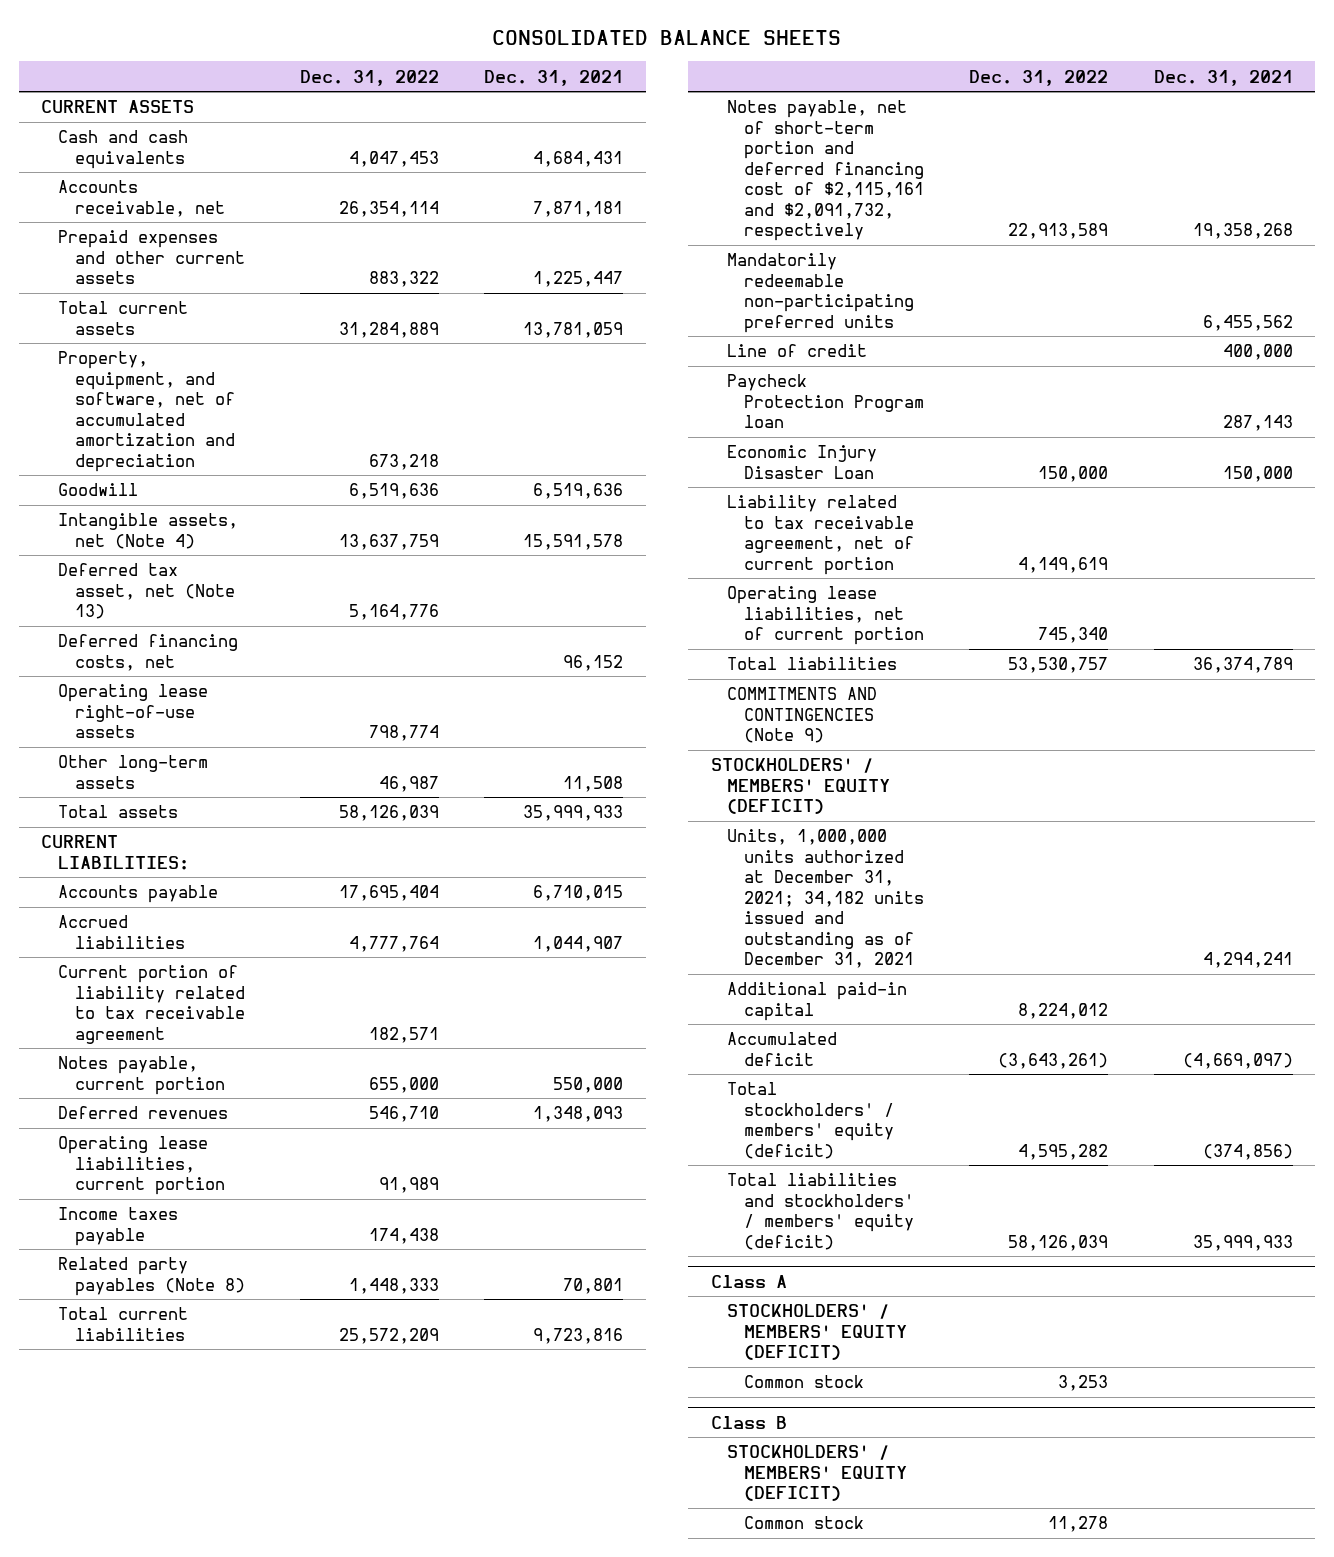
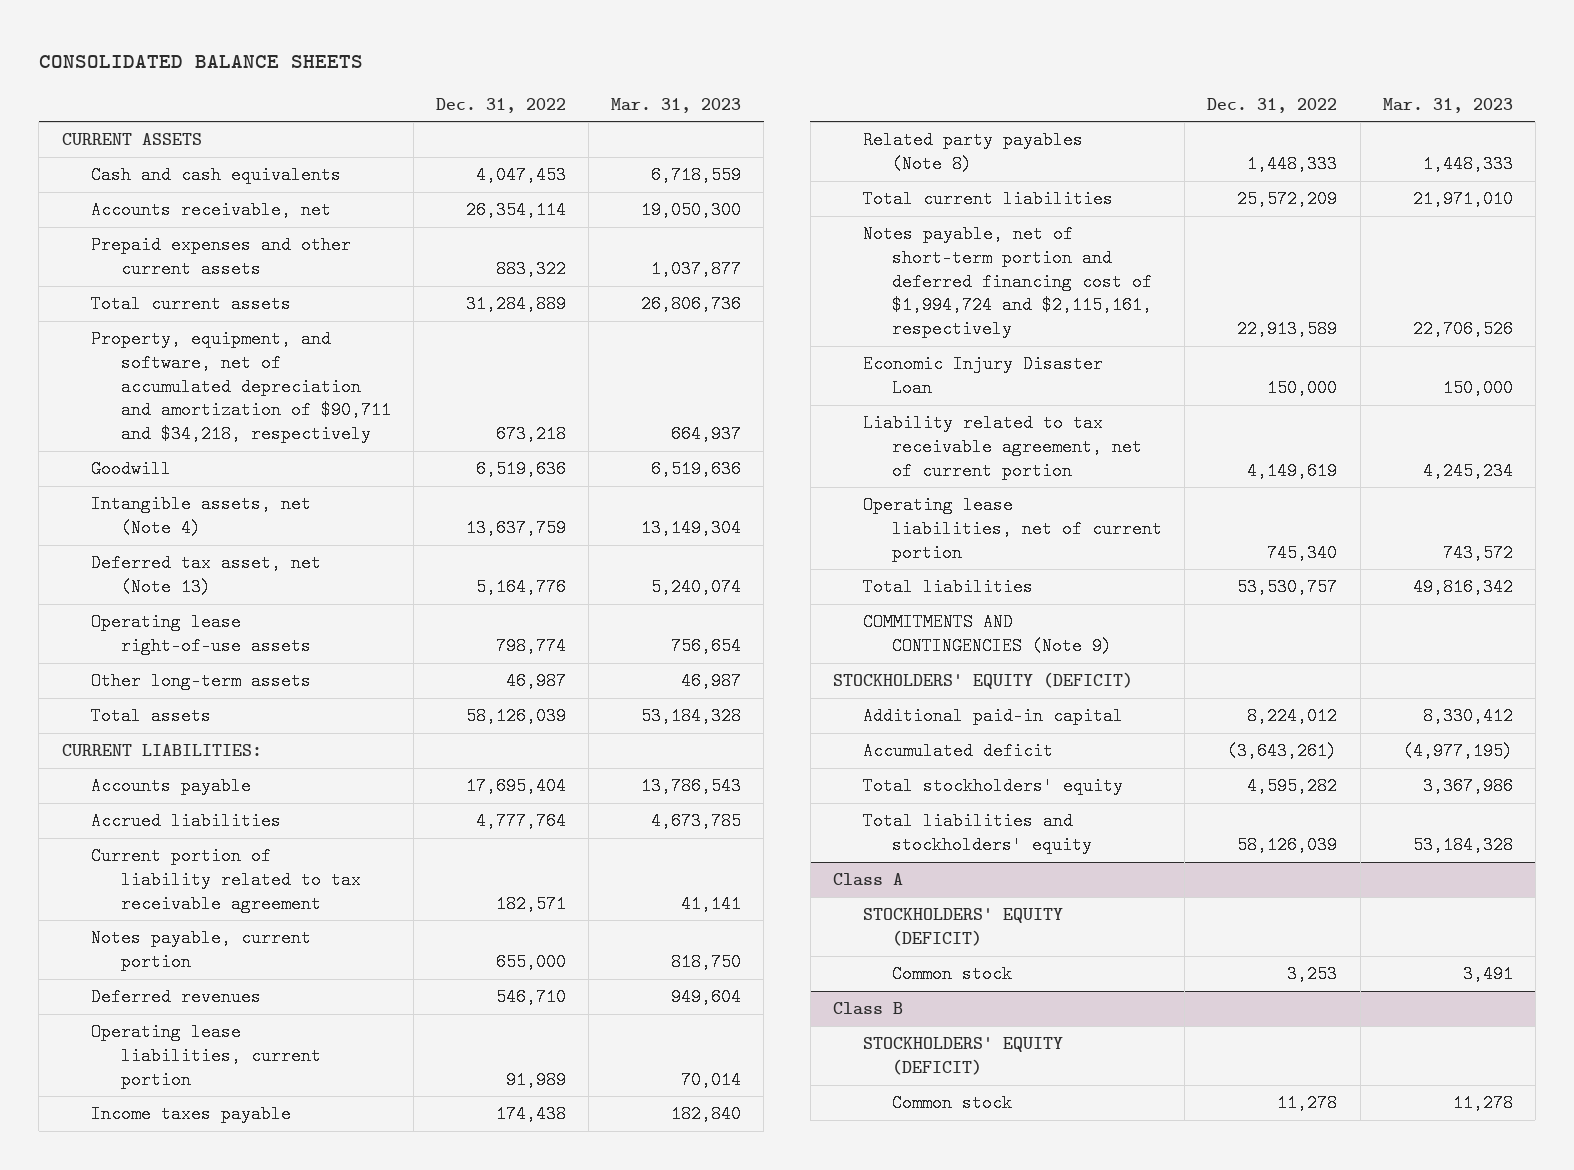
[484,69,624,86] Dec. 31, 2021 -> none
none -> [611,97,742,113] Mar. 31, 2023
[58,351,235,472] Property, equipment, and software, net of accumulated amortization and depreciation -> [91,330,391,444] Property, equipment, and software, net of accumulated depreciation and amortization of $90,711 and $34,218, respectively
[58,634,239,671] Deferred financing costs, net -> none
[727,253,915,333] Mandatorily redeemable non-participating preferred units -> none
[727,344,868,358] Line of credit -> none
[727,374,925,429] Paycheck Protection Program loan -> none
[727,100,925,242] Notes payable, net of short-term portion and deferred financing cost of $2,115,161 and $2,091,732, respectively -> [862,225,1153,339] Notes payable, net of short-term portion and deferred financing cost of $1,994,724 and $2,115,161, respectively
[727,829,925,969] Units, 1,000,000 units authorized at December 31, 2021; 34,182 units issued and outstanding as of December 31, 2021 -> none
[710,758,891,815] STOCKHOLDERS' / MEMBERS' EQUITY (DEFICIT) -> [832,672,1133,690] STOCKHOLDERS' EQUITY (DEFICIT)
[727,1082,895,1159] Total stockholders' / members' equity (deficit) -> [862,777,1123,796] Total stockholders' equity
[727,1173,915,1250] Total liabilities and stockholders' / members' equity (deficit) -> [862,812,1093,854] Total liabilities and stockholders' equity
[727,1304,908,1361] STOCKHOLDERS' / MEMBERS' EQUITY (DEFICIT) -> [862,908,1063,946] STOCKHOLDERS' EQUITY (DEFICIT)
[727,1445,908,1502] STOCKHOLDERS' / MEMBERS' EQUITY (DEFICIT) -> [862,1037,1063,1075] STOCKHOLDERS' EQUITY (DEFICIT)

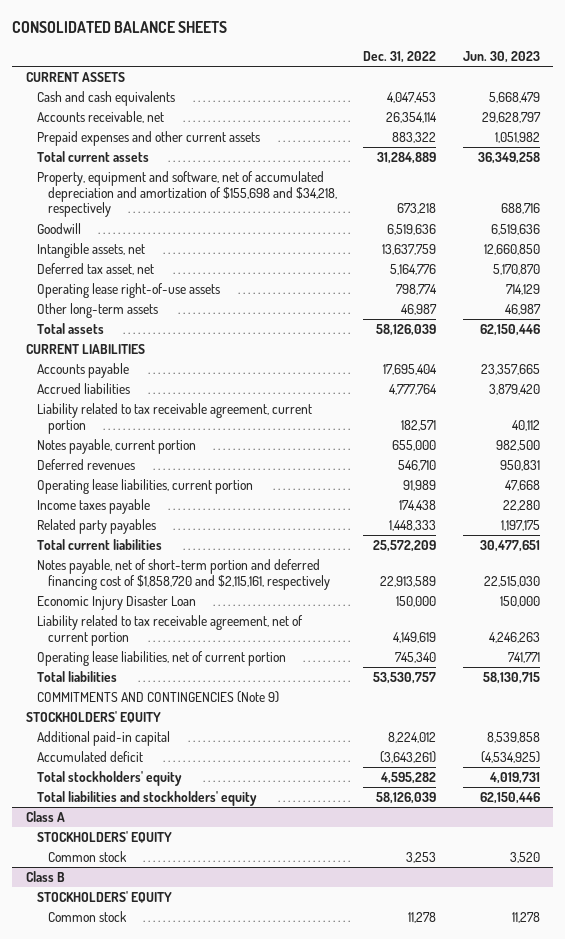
[611,97,742,113] Mar. 31, 2023 -> none
none -> [462,51,540,64] Jun. 30, 2023
[91,330,391,444] Property, equipment, and software, net of accumulated depreciation and amortization of $90,711 and $34,218, respectively -> [36,170,337,218] Property, equipment and software, net of accumulated depreciation and amortization of $155,698 and $34,218, respectively
[91,495,312,537] Intangible assets, net (Note 4) -> [36,242,145,258] Intangible assets, net
[91,554,322,596] Deferred tax asset, net (Note 13) -> [36,262,154,275] Deferred tax asset, net
[61,744,262,757] CURRENT LIABILITIES: -> [25,343,145,354] CURRENT LIABILITIES
[91,847,361,913] Current portion of liability related to tax receivable agreement -> [36,402,312,434] Liability related to tax receivable agreement, current portion
[862,131,1083,173] Related party payables (Note 8) -> [36,518,156,534] Related party payables
[862,225,1153,339] Notes payable, net of short-term portion and deferred financing cost of $1,994,724 and $2,115,161, respectively -> [36,558,330,590] Notes payable, net of short-term portion and deferred financing cost of $1,858,720 and $2,115,161, respectively
[832,672,1133,690] STOCKHOLDERS' EQUITY (DEFICIT) -> [25,710,161,723] STOCKHOLDERS' EQUITY
[862,908,1063,946] STOCKHOLDERS' EQUITY (DEFICIT) -> [36,830,172,843] STOCKHOLDERS' EQUITY
[862,1037,1063,1075] STOCKHOLDERS' EQUITY (DEFICIT) -> [36,890,172,903] STOCKHOLDERS' EQUITY

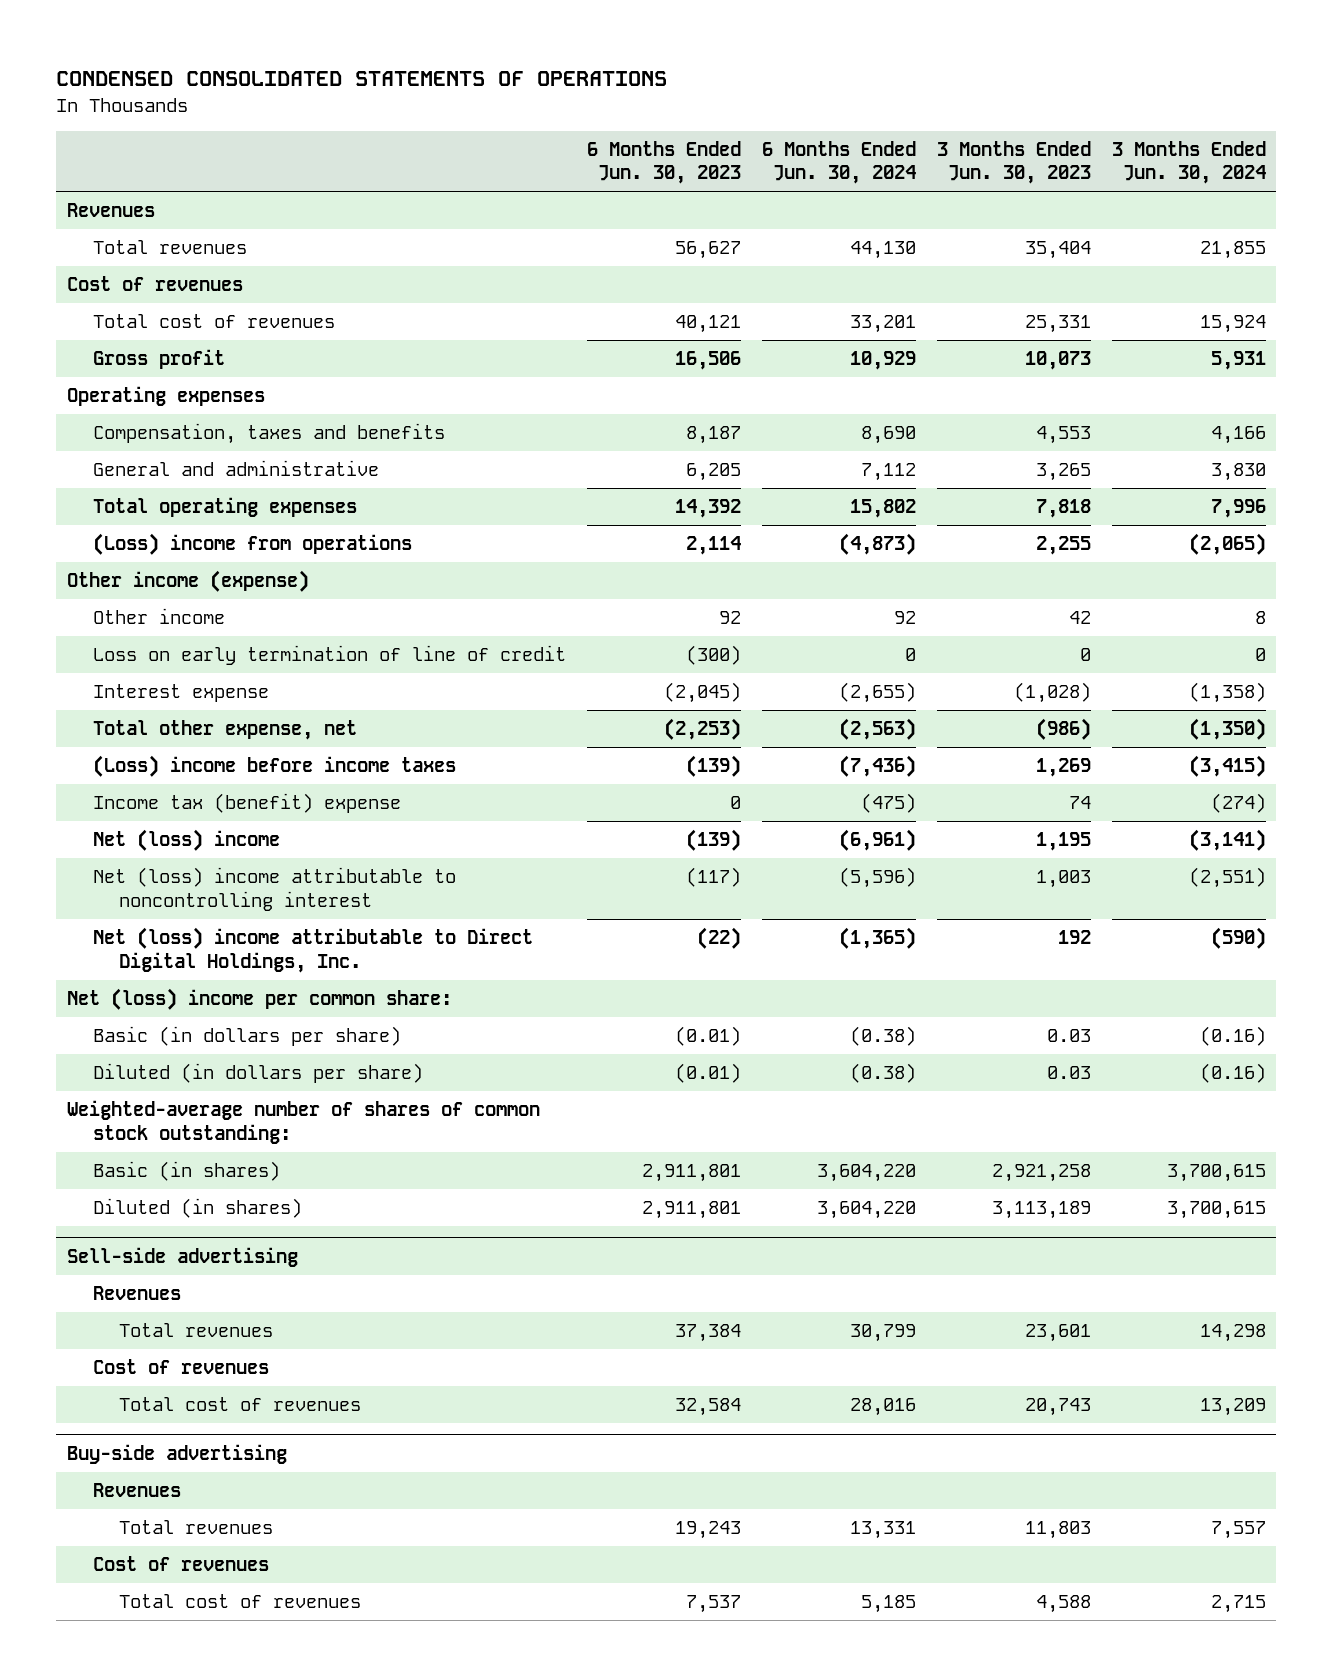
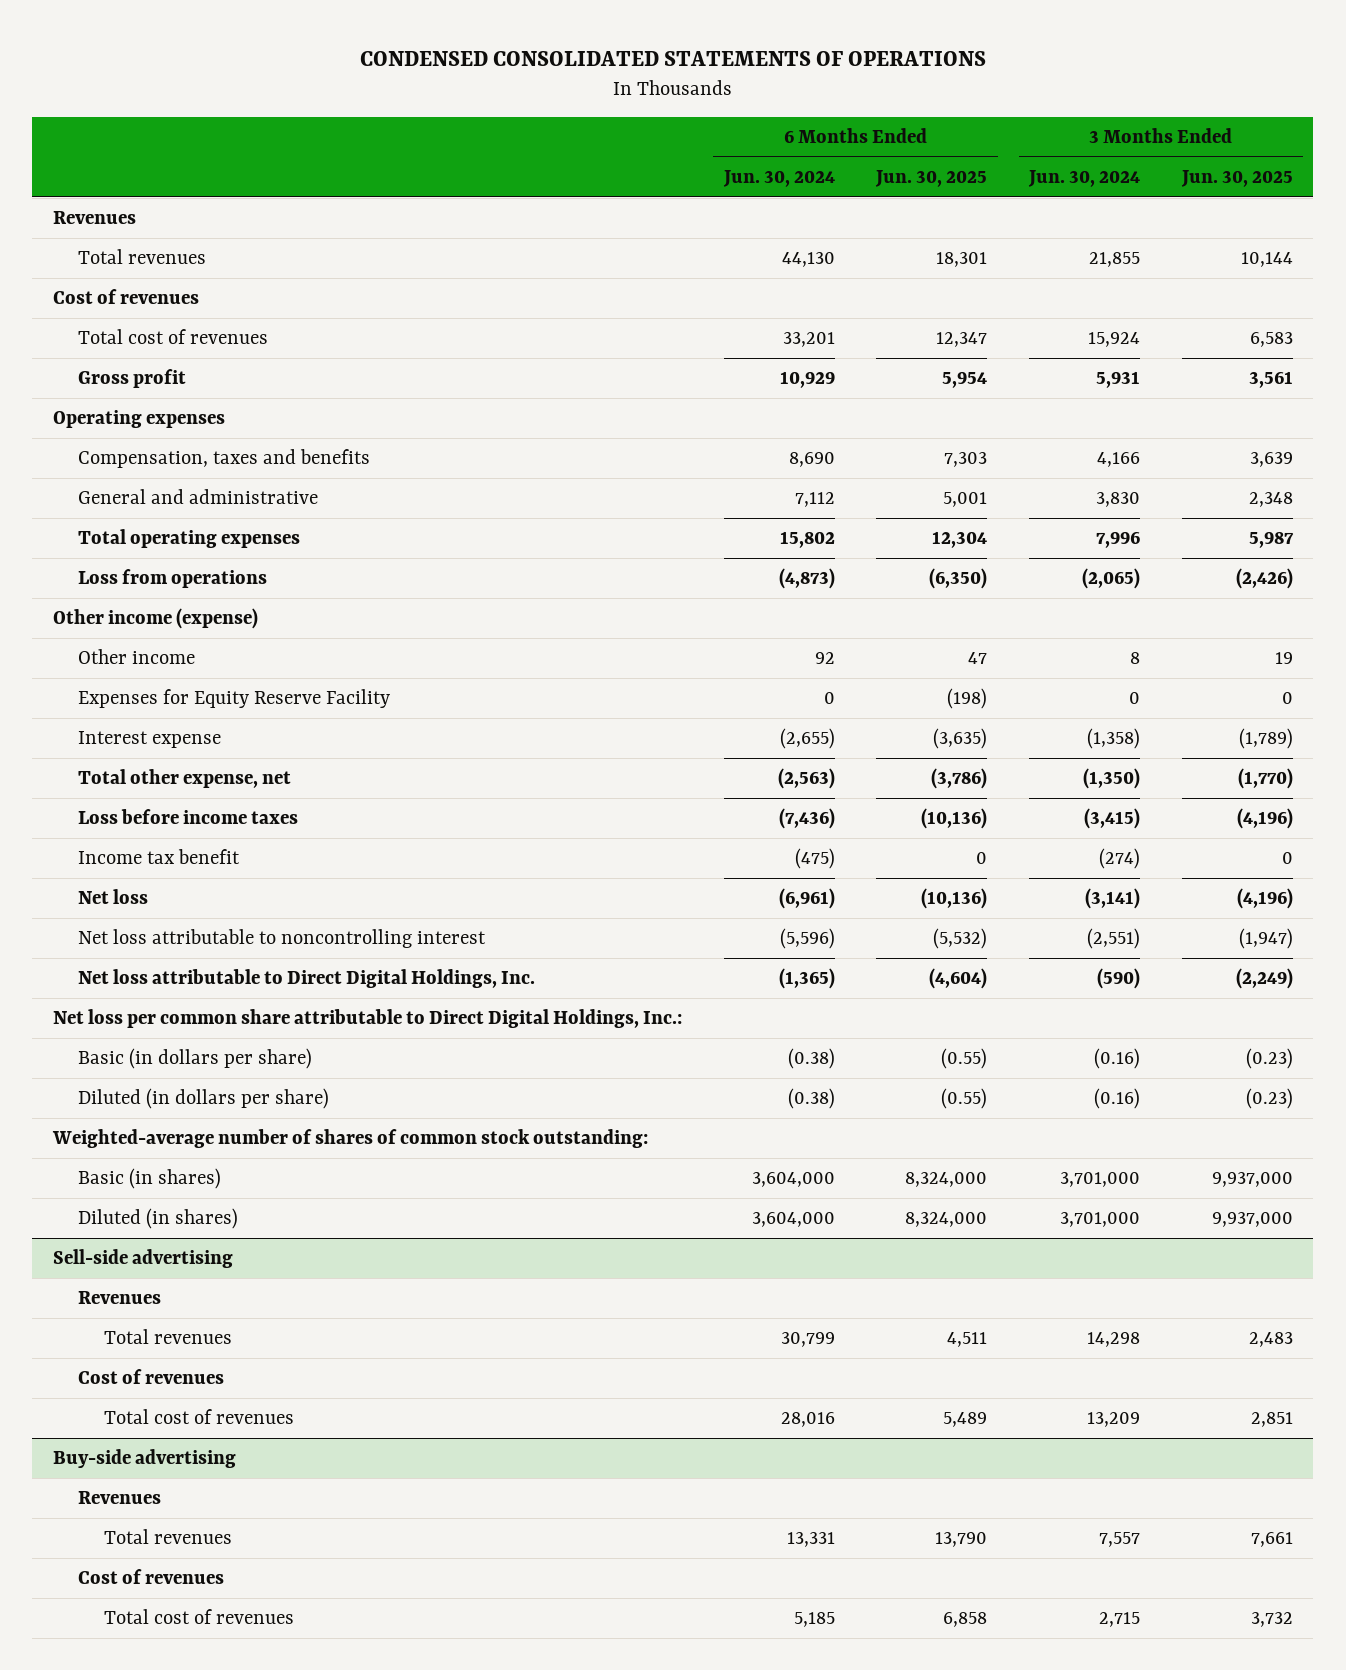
[586,141,741,185] 6 Months Ended Jun. 30, 2023 -> none
[936,141,1091,185] 3 Months Ended Jun. 30, 2023 -> none
none -> [875,169,988,187] Jun. 30, 2025
none -> [1180,169,1293,187] Jun. 30, 2025
[92,533,412,556] (Loss) income from operations -> [78,569,268,589] Loss from operations
[92,645,566,666] Loss on early termination of line of credit -> none
none -> [78,689,391,709] Expenses for Equity Reserve Facility
[92,755,456,778] (Loss) income before income taxes -> [78,809,299,825] Loss before income taxes
[92,793,401,814] Income tax (benefit) expense -> [78,849,241,865] Income tax benefit
[92,829,280,852] Net (loss) income -> [78,889,149,905] Net loss
[92,867,456,911] Net (loss) income attributable to noncontrolling interest -> [78,929,487,949] Net loss attributable to noncontrolling interest
[92,927,533,973] Net (loss) income attributable to Direct Digital Holdings, Inc. -> [78,969,536,989] Net loss attributable to Direct Digital Holdings, Inc.
[66,988,452,1011] Net (loss) income per common share: -> [53,1009,683,1029] Net loss per common share attributable to Direct Digital Holdings, Inc.:
[816,1164,916,1183] 3,604,220 -> [751,1172,835,1188] 3,604,000
[1166,1164,1266,1183] 3,700,615 -> [1059,1172,1140,1188] 3,701,000
[816,1201,916,1220] 3,604,220 -> [751,1212,835,1228] 3,604,000
[1166,1201,1266,1220] 3,700,615 -> [1059,1212,1140,1228] 3,701,000

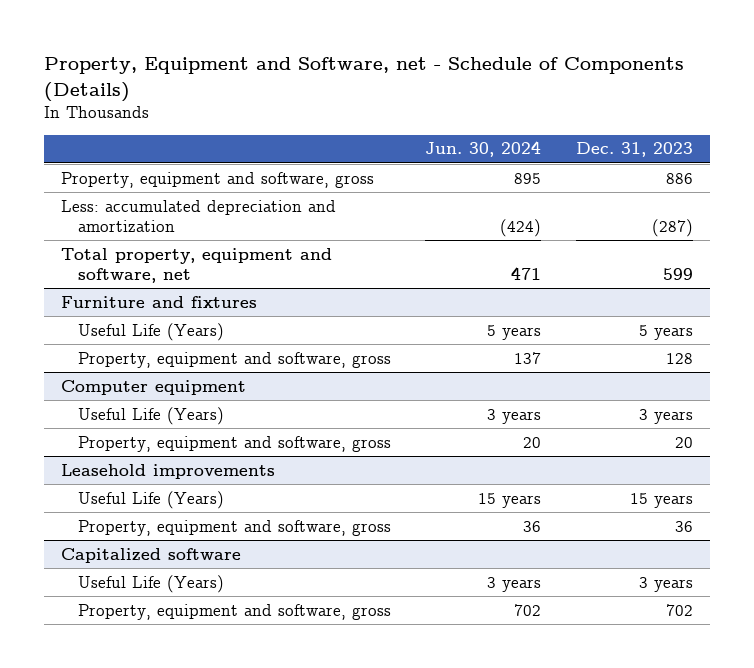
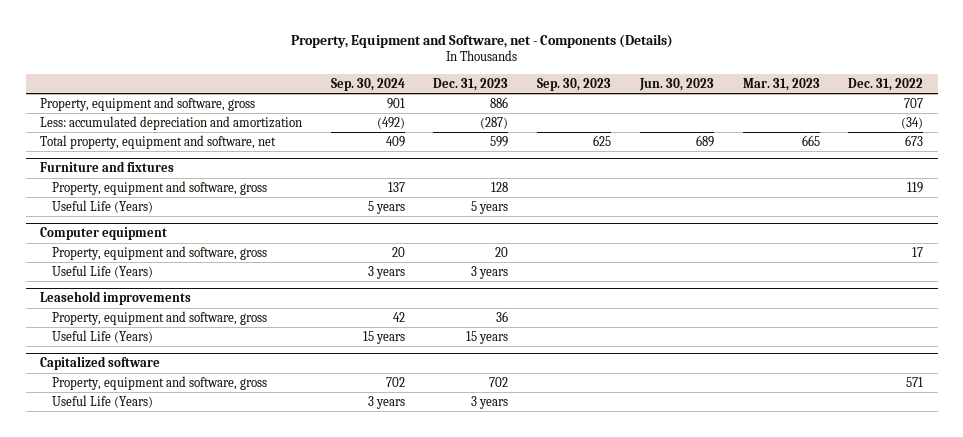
[43,56,684,102] Property, Equipment and Software, net - Schedule of Components (Details) -> [290,33,673,48] Property, Equipment and Software, net - Components (Details)
[425,141,542,158] Jun. 30, 2024 -> none
none -> [330,77,405,91] Sep. 30, 2024
none -> [537,77,612,91] Sep. 30, 2023
none -> [638,77,714,91] Jun. 30, 2023
none -> [742,77,820,91] Mar. 31, 2023
none -> [848,77,924,91] Dec. 31, 2022
[77,322,224,341] Useful Life (Years) -> [52,199,154,213] Useful Life (Years)
[77,406,224,425] Useful Life (Years) -> [52,264,154,278] Useful Life (Years)
[77,490,224,509] Useful Life (Years) -> [52,329,154,343] Useful Life (Years)
[77,574,224,593] Useful Life (Years) -> [52,394,154,408] Useful Life (Years)

